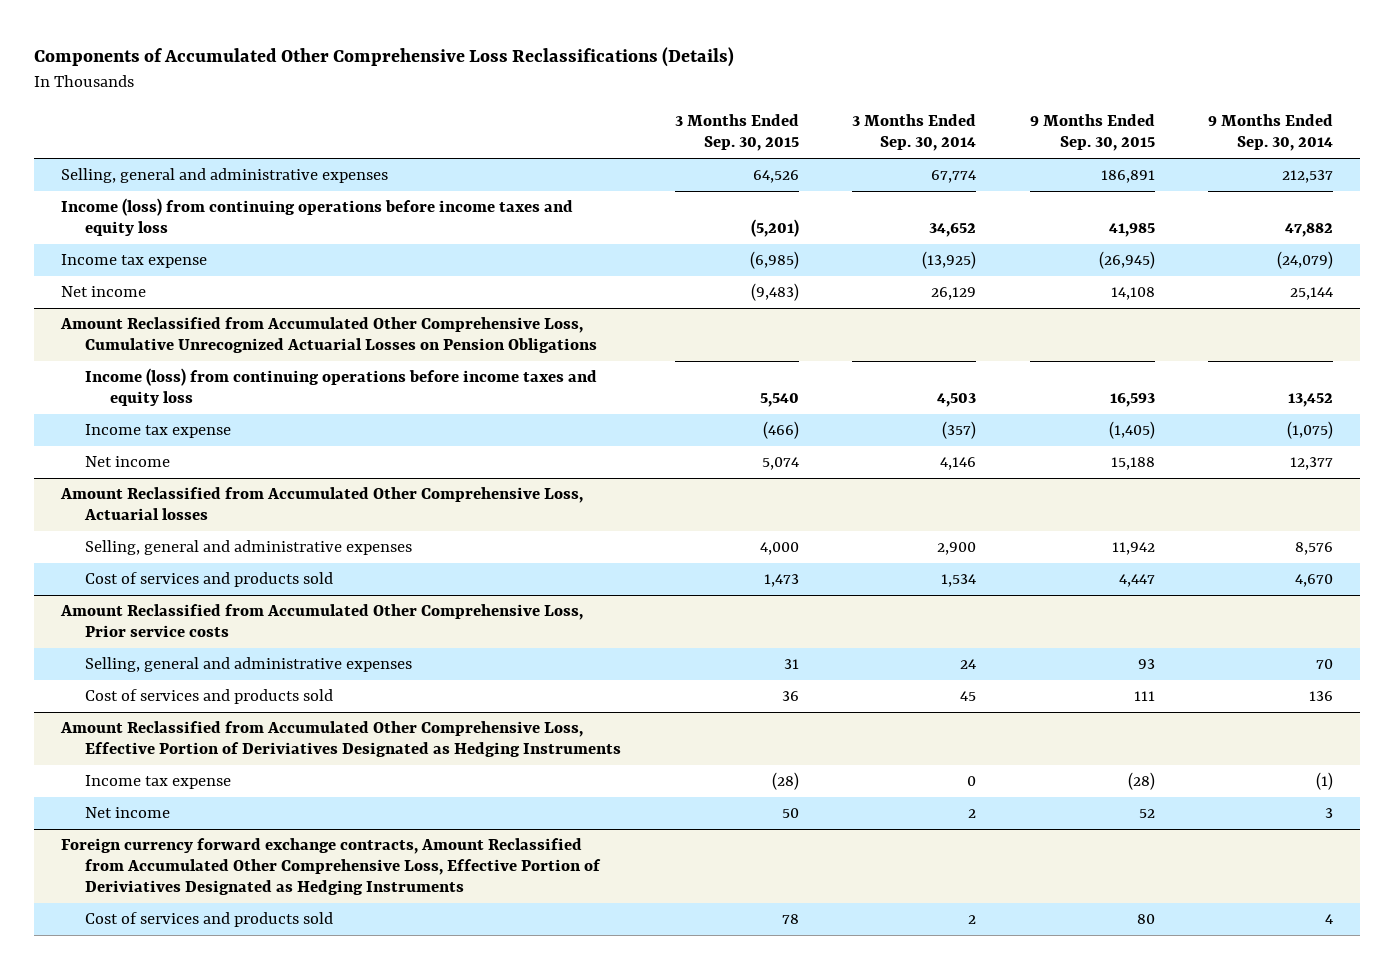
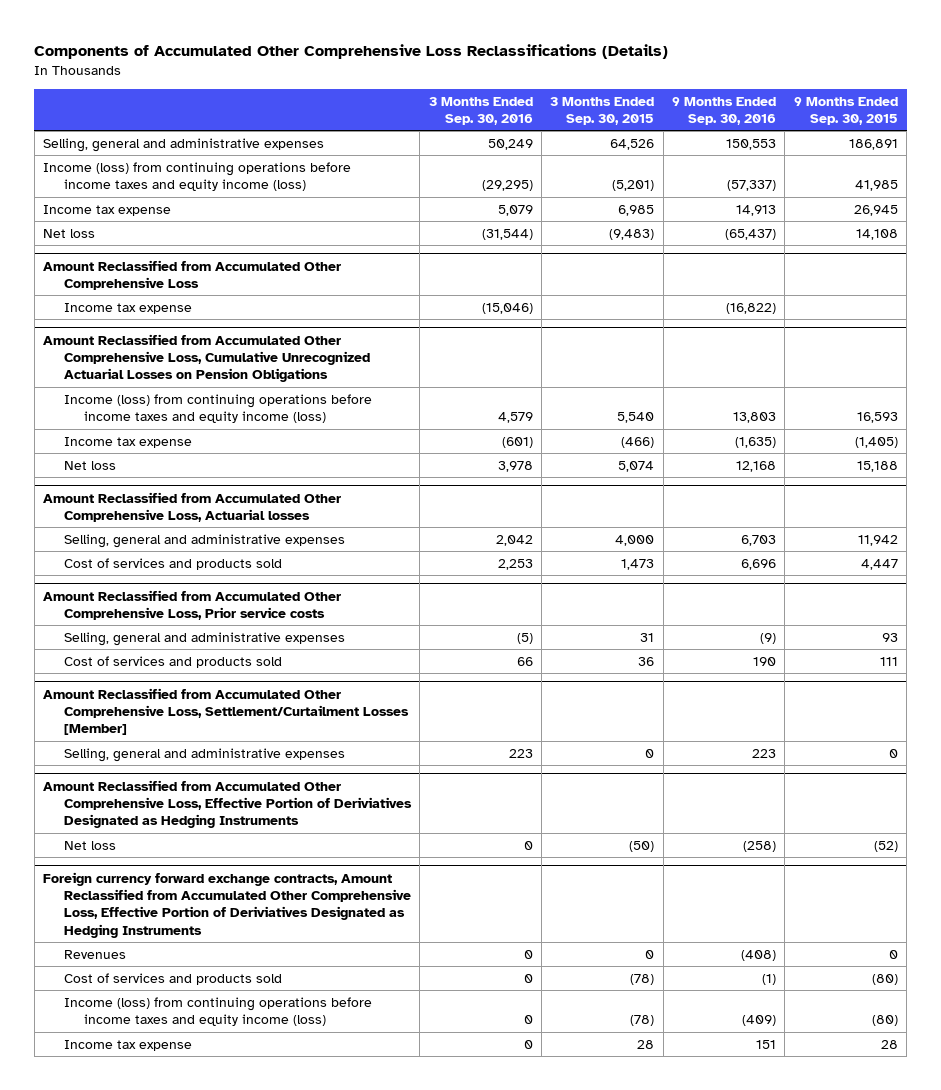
[852,114,977,152] 3 Months Ended Sep. 30, 2014 -> none
[1208,114,1334,152] 9 Months Ended Sep. 30, 2014 -> none
none -> [428,96,533,126] 3 Months Ended Sep. 30, 2016
none -> [672,96,777,126] 9 Months Ended Sep. 30, 2016
[60,198,573,237] Income (loss) from continuing operations before income taxes and equity loss -> [43,161,352,192] Income (loss) from continuing operations before income taxes and equity income (loss)
[749,251,799,270] (6,985) -> [618,204,655,216] 6,985
[1098,251,1155,270] (26,945) -> [853,204,898,216] 26,945
[60,286,146,298] Net income -> [43,228,96,238] Net loss
none -> [43,259,342,290] Amount Reclassified from Accumulated Other Comprehensive Loss
none -> [63,302,192,314] Income tax expense
[85,368,598,407] Income (loss) from continuing operations before income taxes and equity loss -> [63,393,372,424] Income (loss) from continuing operations before income taxes and equity income (loss)
[85,456,171,468] Net income -> [63,460,116,470] Net loss
none -> [43,687,409,736] Amount Reclassified from Accumulated Other Comprehensive Loss, Settlement/Curtailment Losses [Member]
none -> [63,747,345,762] Selling, general and administrative expenses
[85,775,232,790] Income tax expense -> none
[85,807,171,819] Net income -> [63,840,116,850] Net loss
[781,808,799,819] 50 -> [629,840,655,852] (50)
[1138,809,1155,819] 52 -> [873,840,898,852] (52)
none -> [63,949,126,959] Revenues
[781,914,799,925] 78 -> [630,973,655,985] (78)
[1136,914,1155,925] 80 -> [871,973,898,985] (80)
none -> [63,996,372,1027] Income (loss) from continuing operations before income taxes and equity income (loss)
none -> [63,1039,192,1051] Income tax expense

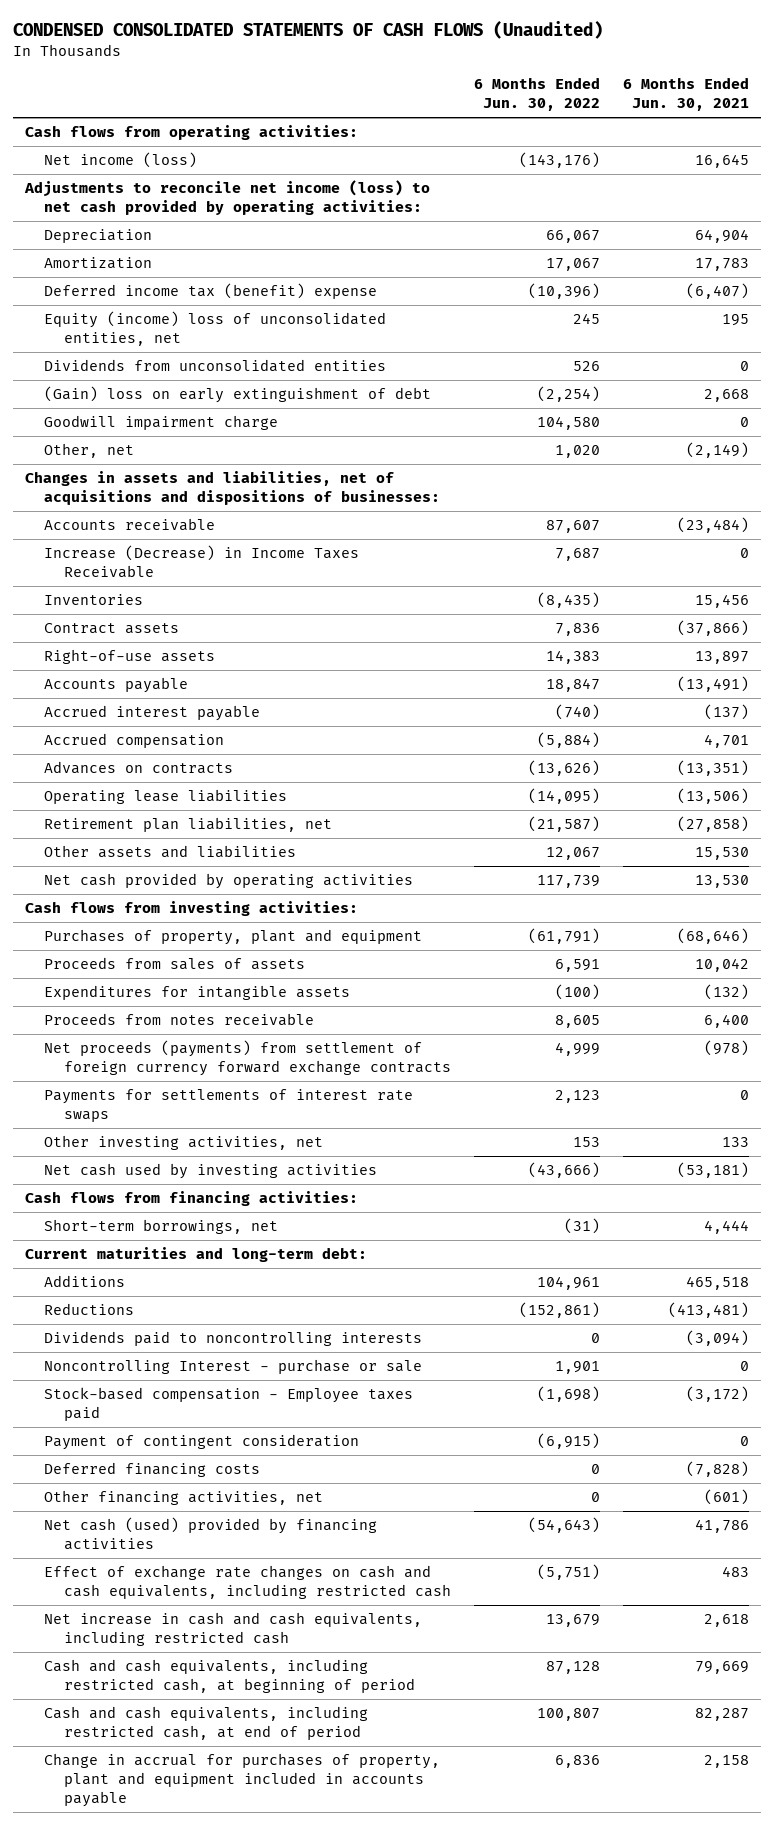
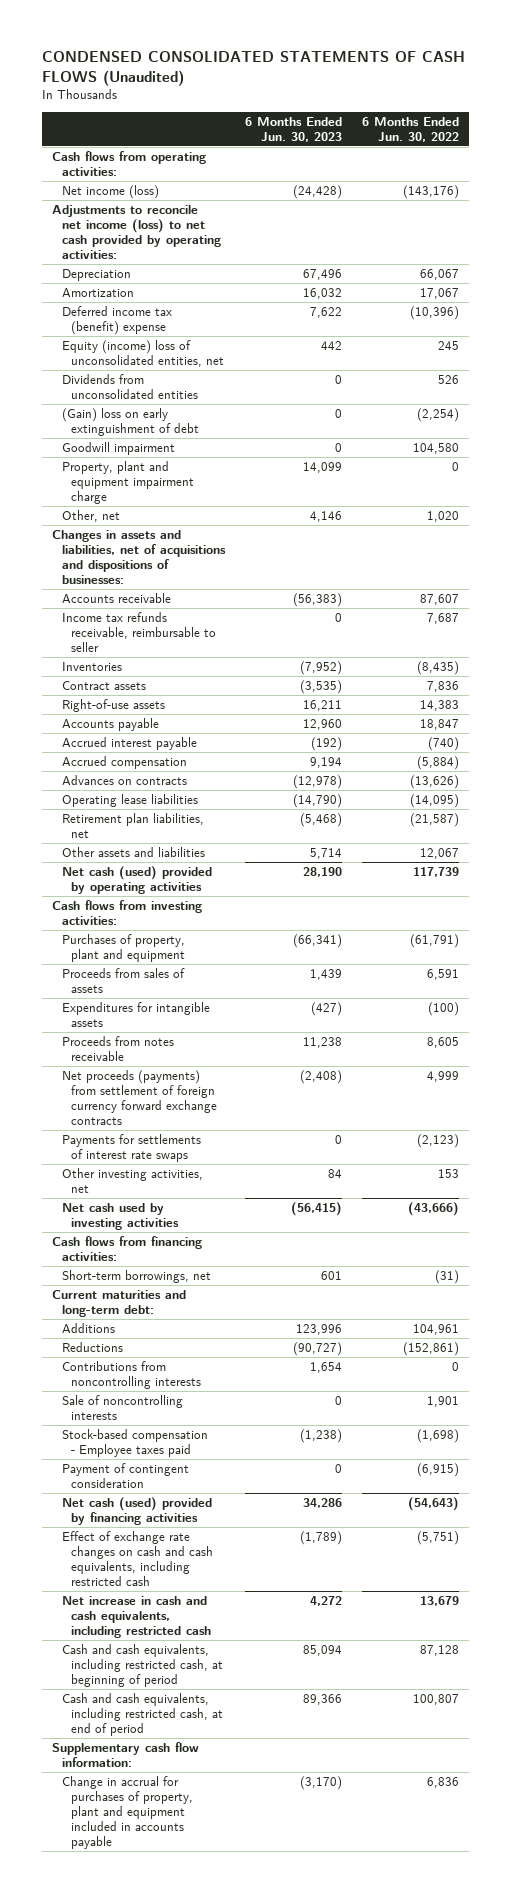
[623,77,750,112] 6 Months Ended Jun. 30, 2021 -> none
none -> [244,116,342,142] 6 Months Ended Jun. 30, 2023
[44,414,279,430] Goodwill impairment charge -> [61,441,175,455] Goodwill impairment
none -> [61,460,195,505] Property, plant and equipment impairment charge
[44,544,360,578] Increase (Decrease) in Income Taxes Receivable -> [61,611,217,653] Income tax refunds receivable, reimbursable to seller
[44,872,414,889] Net cash provided by operating activities -> [61,865,212,895] Net cash (used) provided by operating activities
[555,1089,601,1103] 2,123 -> [416,1133,459,1148] (2,123)
[44,1330,423,1346] Dividends paid to noncontrolling interests -> none
none -> [61,1360,202,1390] Contributions from noncontrolling interests
[44,1358,423,1374] Noncontrolling Interest - purchase or sale -> [61,1394,183,1421] Sale of noncontrolling interests
[44,1461,261,1477] Deferred financing costs -> none
[44,1489,324,1505] Other financing activities, net -> none
none -> [51,1741,199,1768] Supplementary cash flow information:

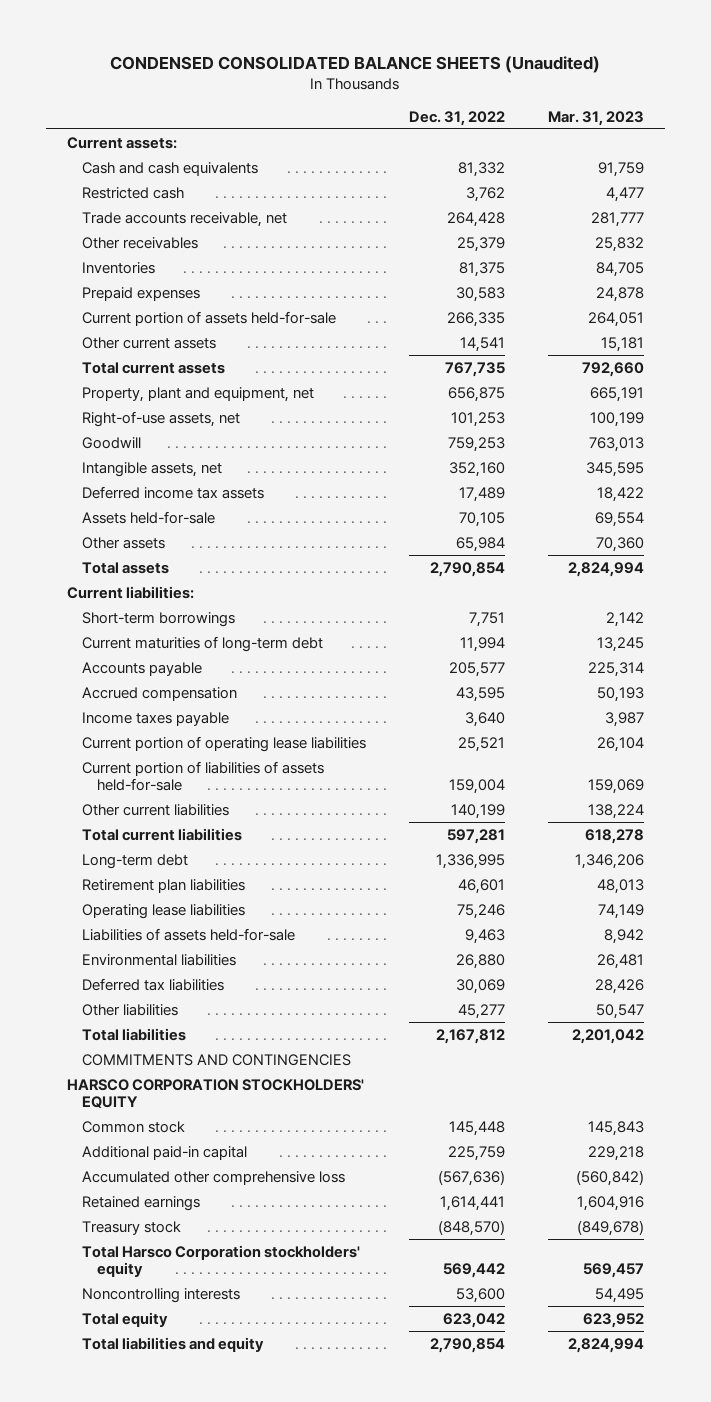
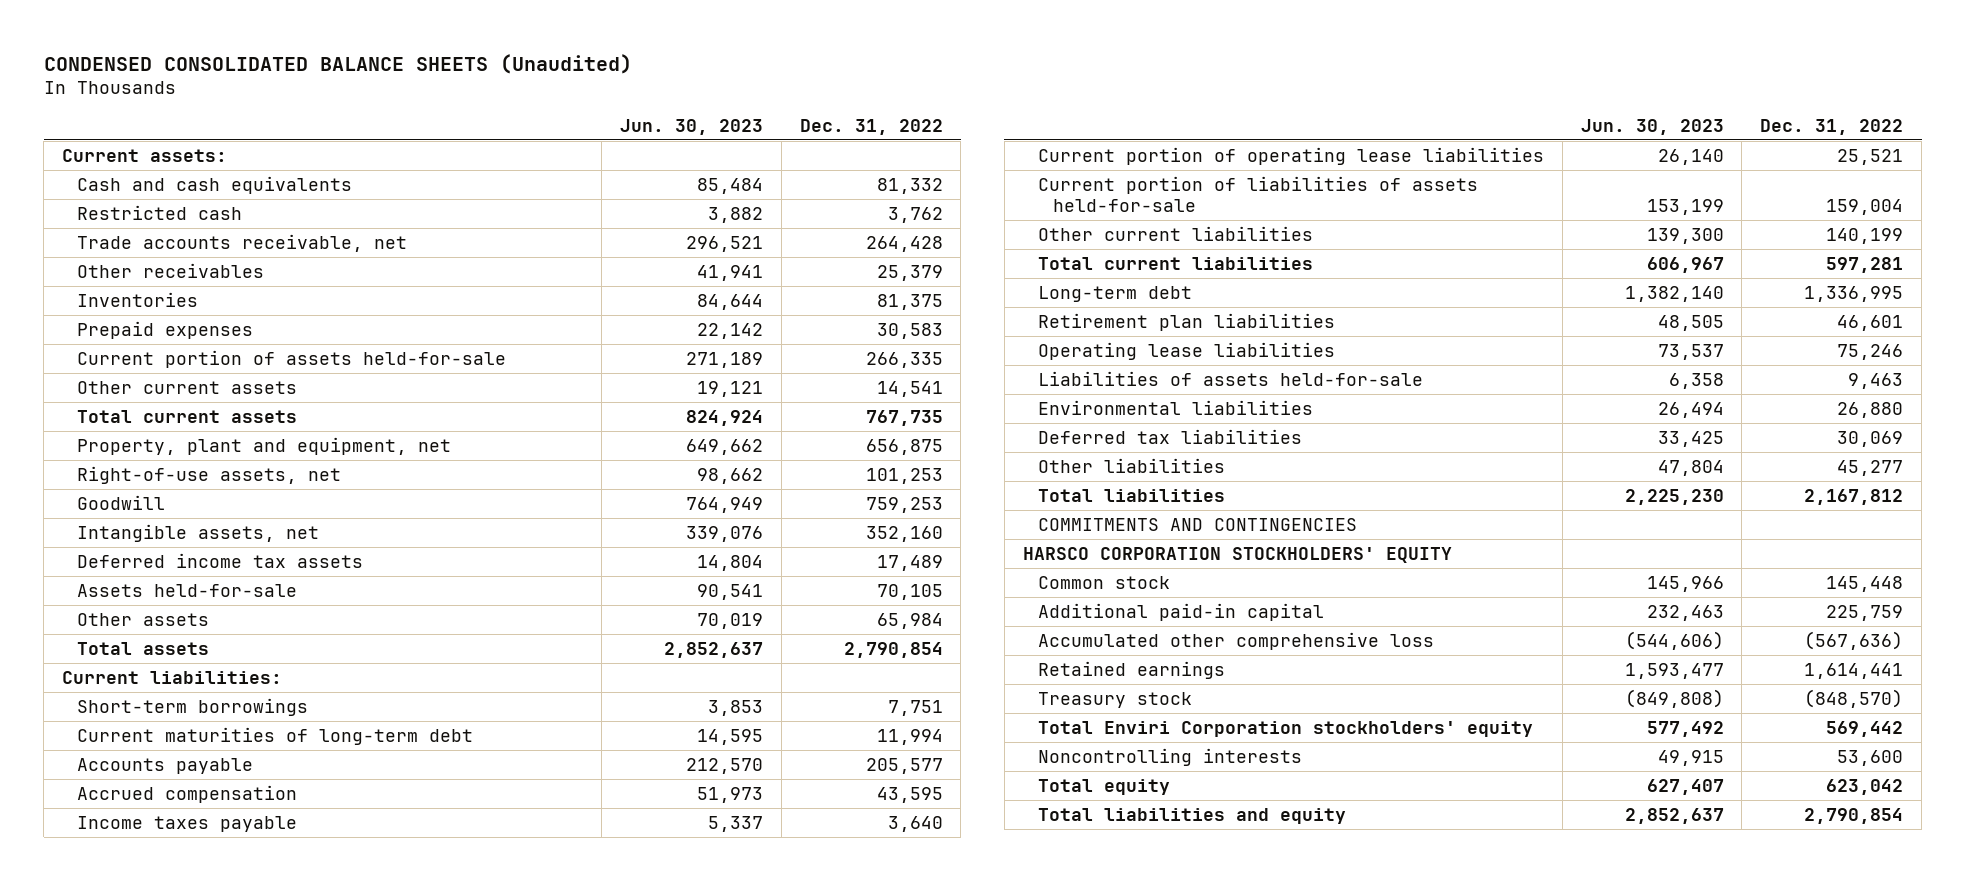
[547,110,644,126] Mar. 31, 2023 -> none
none -> [619,118,763,135] Jun. 30, 2023
[81,1244,360,1278] Total Harsco Corporation stockholders' equity -> [1037,720,1533,737] Total Enviri Corporation stockholders' equity

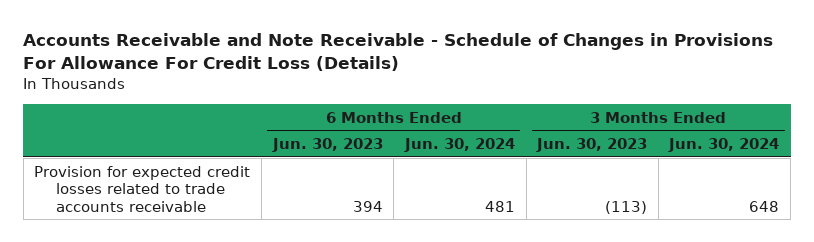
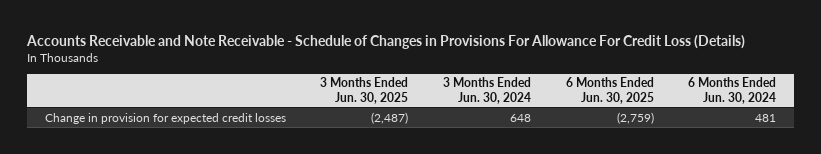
[271,137,383,152] Jun. 30, 2023 -> none
[536,137,648,152] Jun. 30, 2023 -> none
none -> [320,77,409,104] 3 Months Ended Jun. 30, 2025
none -> [565,77,654,104] 6 Months Ended Jun. 30, 2025
[34,165,251,212] Provision for expected credit losses related to trade accounts receivable -> [44,112,286,124] Change in provision for expected credit losses

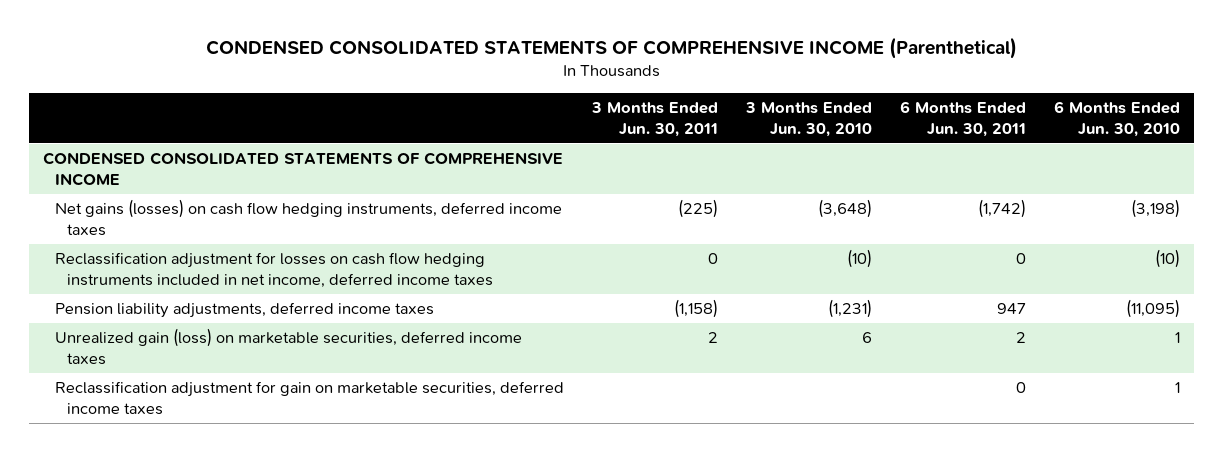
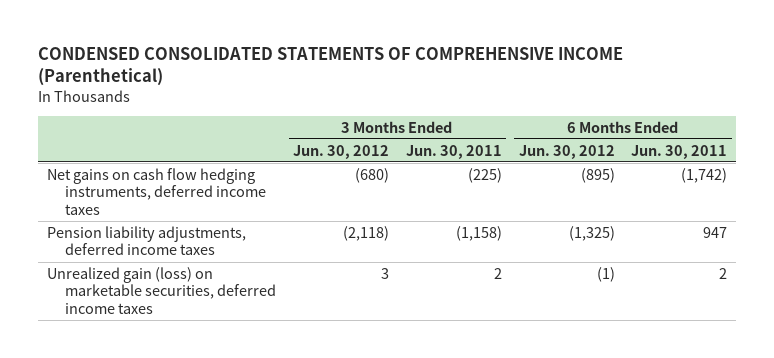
[744,101,872,137] 3 Months Ended Jun. 30, 2010 -> none
[1053,100,1180,137] 6 Months Ended Jun. 30, 2010 -> none
none -> [292,144,389,159] Jun. 30, 2012
none -> [518,144,615,159] Jun. 30, 2012
[43,152,564,187] CONDENSED CONSOLIDATED STATEMENTS OF COMPREHENSIVE INCOME -> none
[54,252,493,289] Reclassification adjustment for losses on cash flow hedging instruments included in net income, deferred income taxes -> none
[54,199,562,237] Net gains (losses) on cash flow hedging instruments, deferred income taxes -> [46,167,266,215] Net gains on cash flow hedging instruments, deferred income taxes
[54,381,564,416] Reclassification adjustment for gain on marketable securities, deferred income taxes -> none

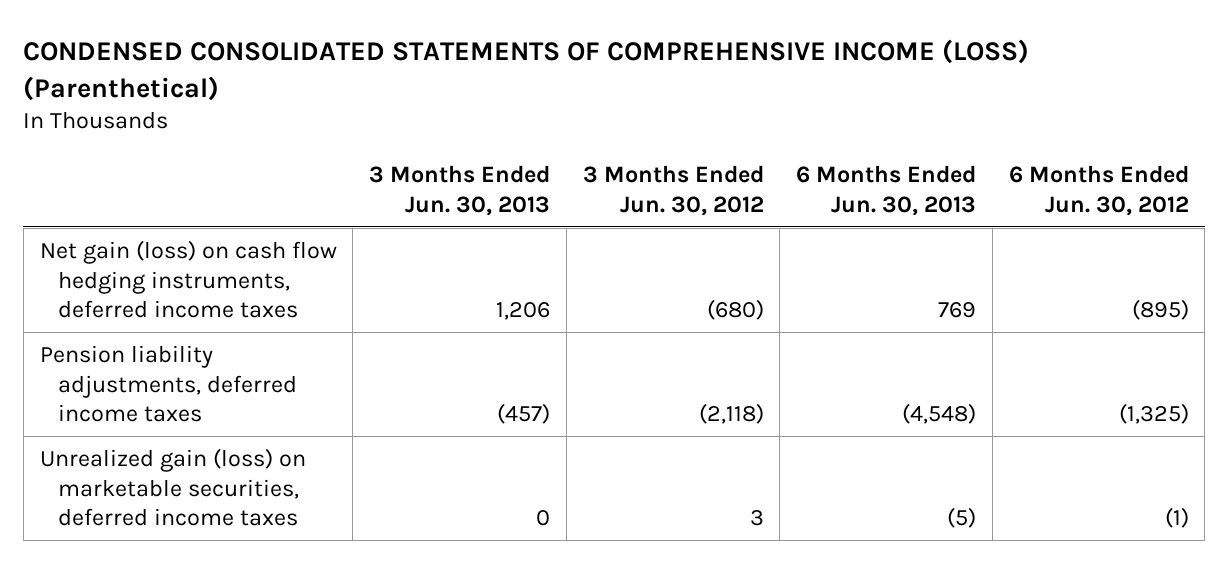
[38,47,624,87] CONDENSED CONSOLIDATED STATEMENTS OF COMPREHENSIVE INCOME (Parenthetical) -> [23,38,1030,101] CONDENSED CONSOLIDATED STATEMENTS OF COMPREHENSIVE INCOME (LOSS) (Parenthetical)
[405,144,502,159] Jun. 30, 2011 -> none
[631,144,728,159] Jun. 30, 2011 -> none
none -> [369,165,551,216] 3 Months Ended Jun. 30, 2013
none -> [796,165,977,216] 6 Months Ended Jun. 30, 2013
[46,167,266,215] Net gains on cash flow hedging instruments, deferred income taxes -> [39,240,337,319] Net gain (loss) on cash flow hedging instruments, deferred income taxes

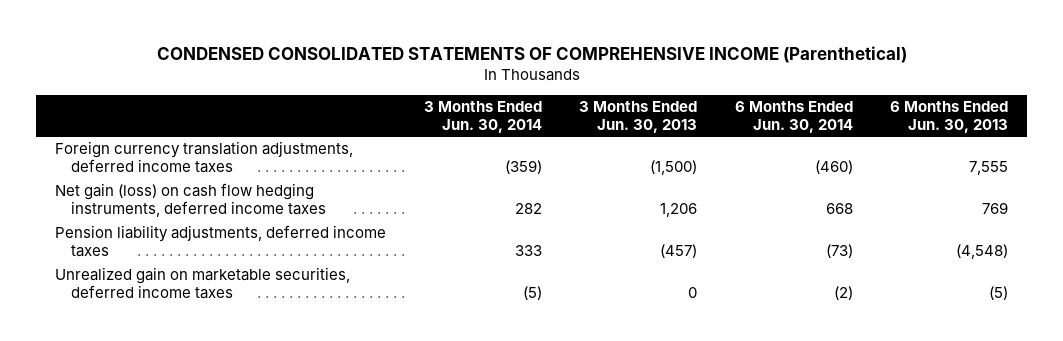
[23,38,1030,101] CONDENSED CONSOLIDATED STATEMENTS OF COMPREHENSIVE INCOME (LOSS) (Parenthetical) -> [156,45,907,63] CONDENSED CONSOLIDATED STATEMENTS OF COMPREHENSIVE INCOME (Parenthetical)
[582,165,764,216] 3 Months Ended Jun. 30, 2012 -> none
[1008,165,1189,216] 6 Months Ended Jun. 30, 2012 -> none
none -> [423,101,542,133] 3 Months Ended Jun. 30, 2014
none -> [734,101,853,133] 6 Months Ended Jun. 30, 2014
none -> [55,141,354,174] Foreign currency translation adjustments, deferred income taxes
[39,448,306,527] Unrealized gain (loss) on marketable securities, deferred income taxes -> [55,267,351,300] Unrealized gain on marketable securities, deferred income taxes

